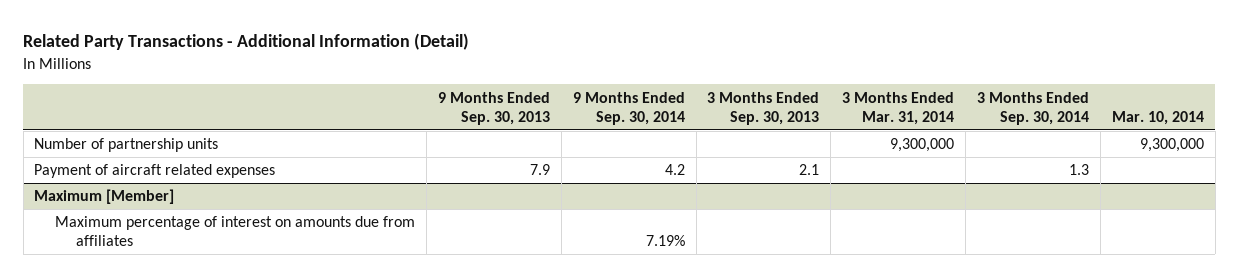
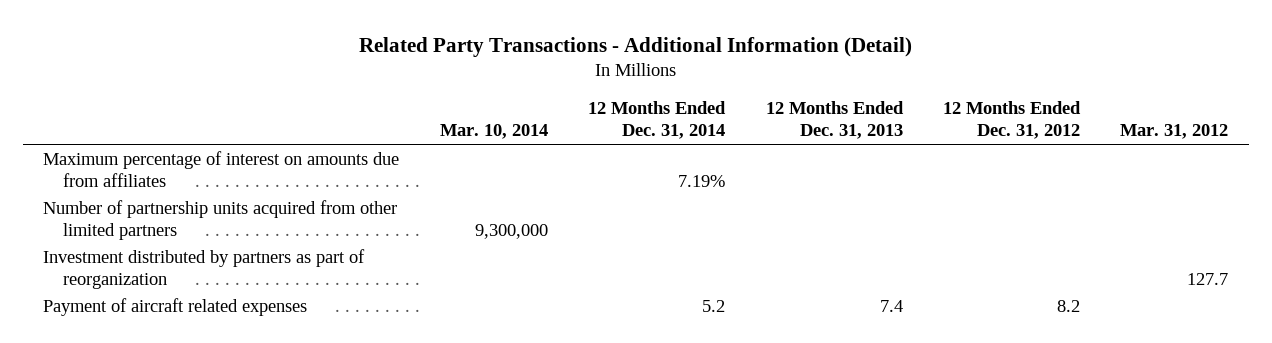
[437,91,550,125] 9 Months Ended Sep. 30, 2013 -> none
[572,91,685,125] 9 Months Ended Sep. 30, 2014 -> none
[707,91,820,125] 3 Months Ended Sep. 30, 2013 -> none
[842,91,955,125] 3 Months Ended Mar. 31, 2014 -> none
[977,91,1090,125] 3 Months Ended Sep. 30, 2014 -> none
none -> [588,101,727,140] 12 Months Ended Dec. 31, 2014
none -> [765,101,904,140] 12 Months Ended Dec. 31, 2013
none -> [943,101,1082,140] 12 Months Ended Dec. 31, 2012
none -> [1120,124,1229,140] Mar. 31, 2012
none -> [43,150,400,187] Maximum percentage of interest on amounts due from affiliates
[34,138,219,153] Number of partnership units -> [43,199,398,240] Number of partnership units acquired from other limited partners
none -> [43,248,366,289] Investment distributed by partners as part of reorganization
[34,189,175,205] Maximum [Member] -> none
[55,216,416,247] Maximum percentage of interest on amounts due from affiliates -> none

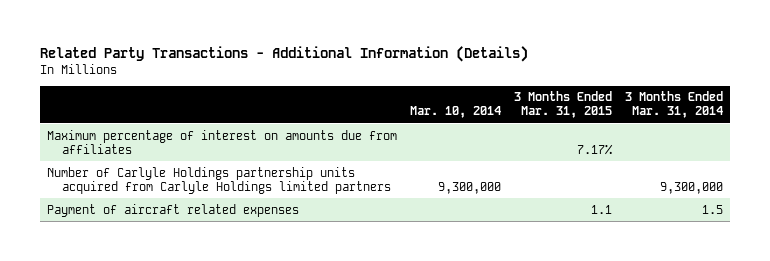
[358,36,912,57] Related Party Transactions - Additional Information (Detail) -> [40,46,529,63] Related Party Transactions - Additional Information (Details)
[588,101,727,140] 12 Months Ended Dec. 31, 2014 -> none
[765,101,904,140] 12 Months Ended Dec. 31, 2013 -> none
[943,101,1082,140] 12 Months Ended Dec. 31, 2012 -> none
[1120,124,1229,140] Mar. 31, 2012 -> none
none -> [514,91,613,119] 3 Months Ended Mar. 31, 2015
none -> [625,91,724,119] 3 Months Ended Mar. 31, 2014
[43,248,366,289] Investment distributed by partners as part of reorganization -> none
[43,199,398,240] Number of partnership units acquired from other limited partners -> [46,166,392,194] Number of Carlyle Holdings partnership units acquired from Carlyle Holdings limited partners

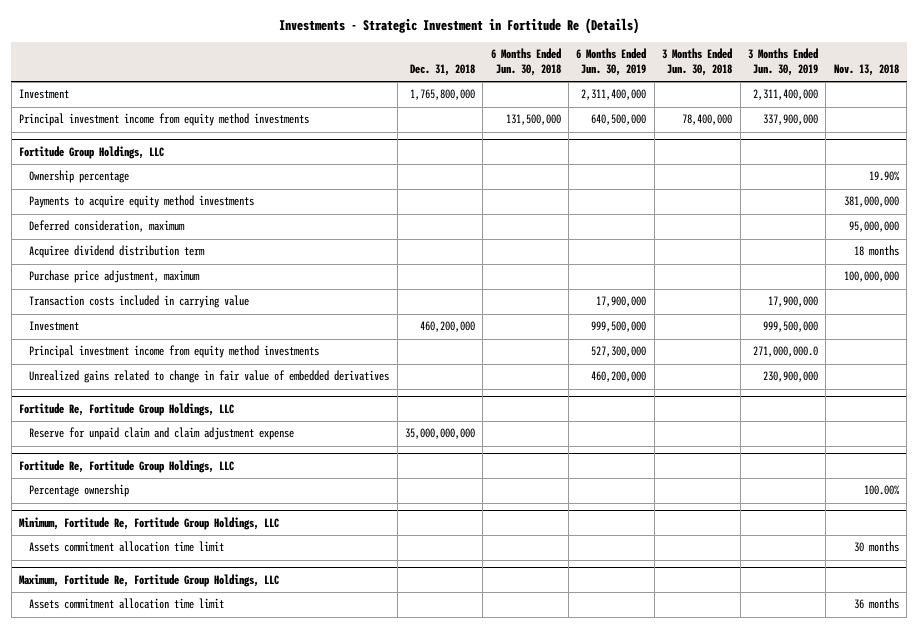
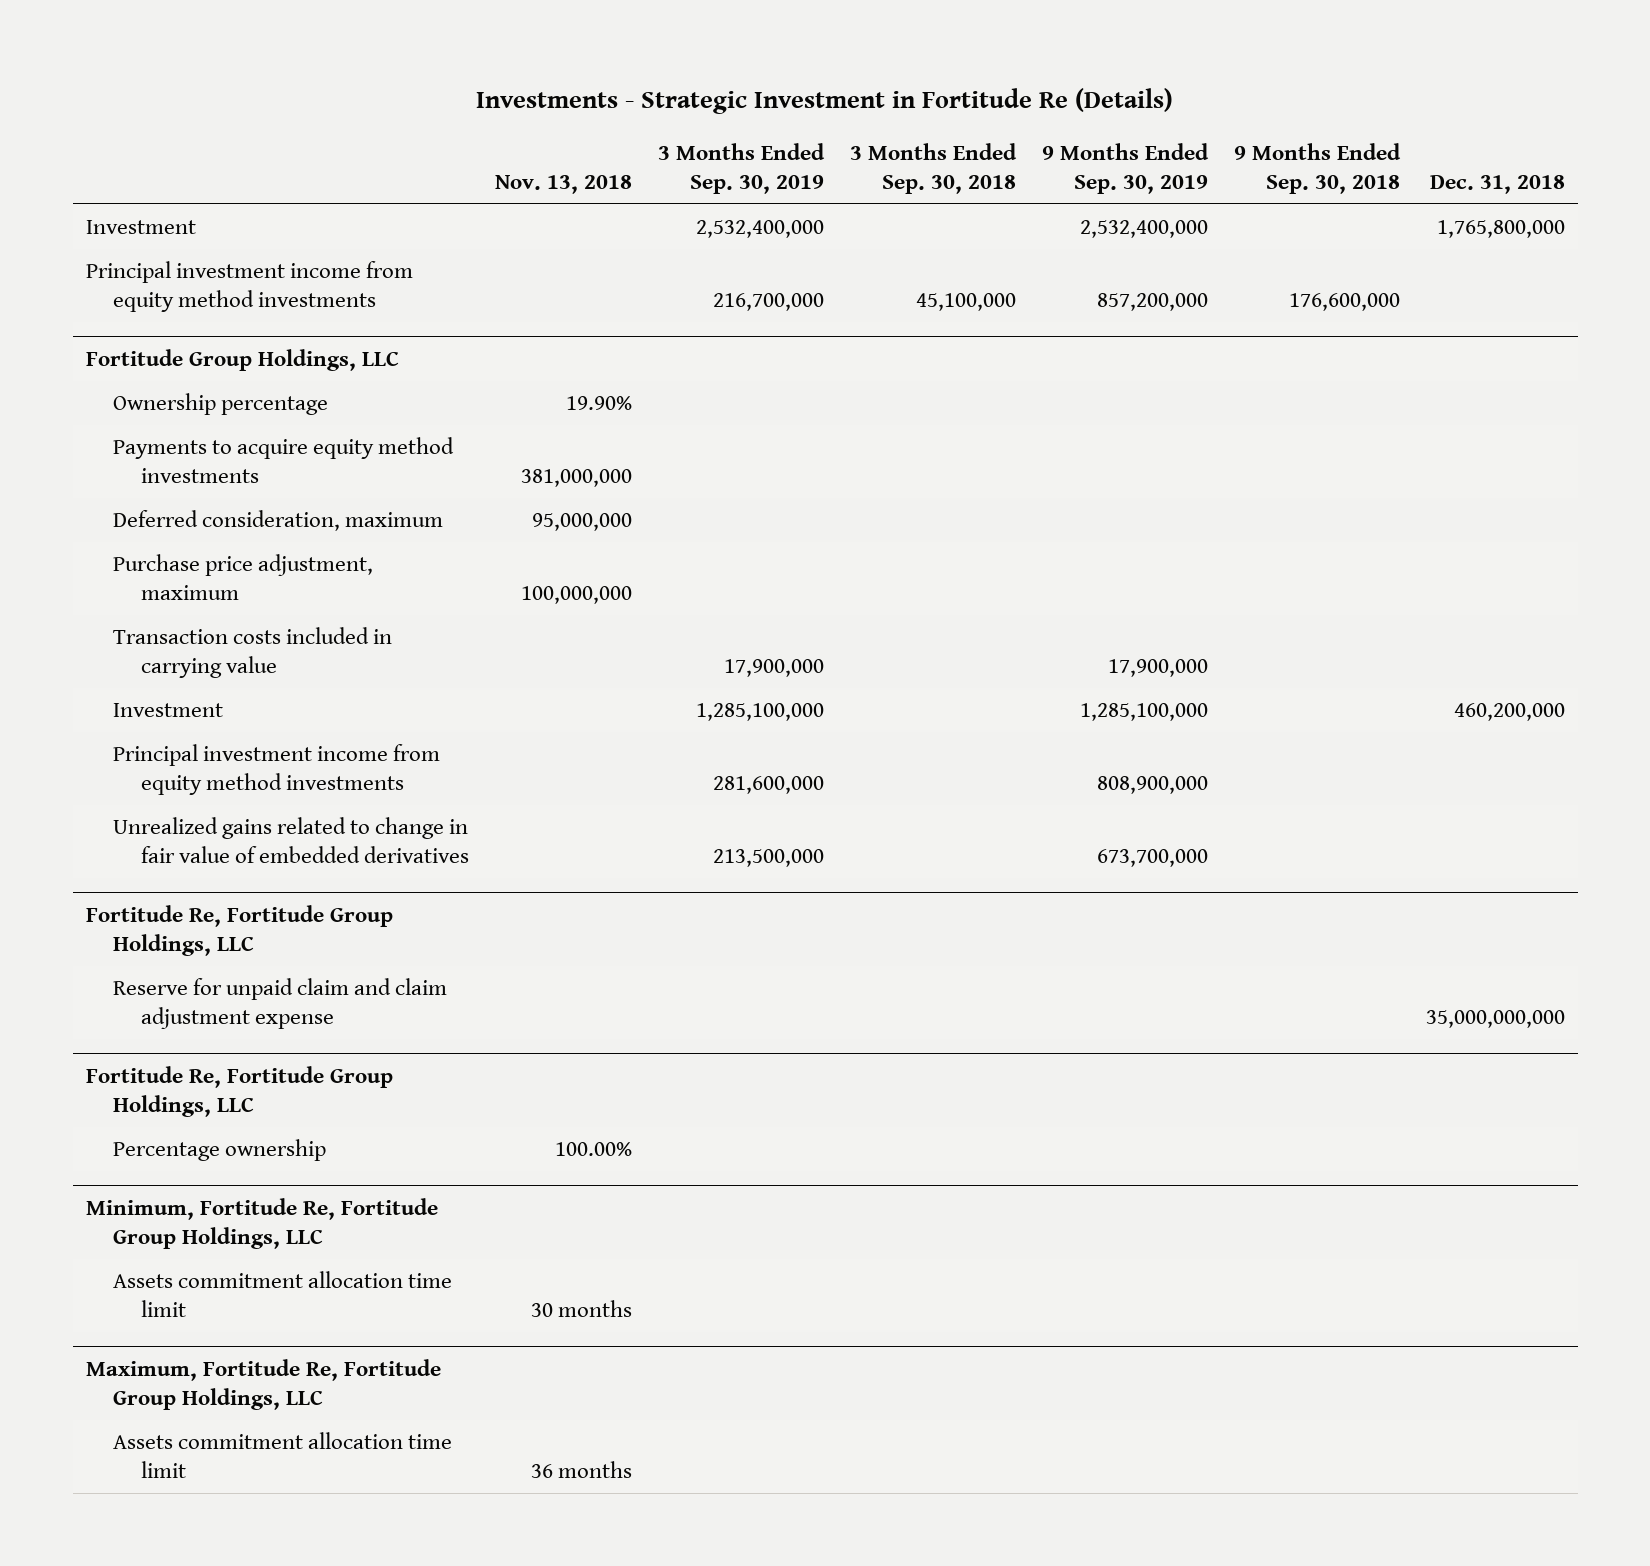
[490,48,561,77] 6 Months Ended Jun. 30, 2018 -> none
[576,48,647,77] 6 Months Ended Jun. 30, 2019 -> none
[662,48,733,77] 3 Months Ended Jun. 30, 2018 -> none
[747,48,818,77] 3 Months Ended Jun. 30, 2019 -> none
none -> [657,142,825,194] 3 Months Ended Sep. 30, 2019
none -> [849,142,1017,194] 3 Months Ended Sep. 30, 2018
none -> [1041,142,1209,194] 9 Months Ended Sep. 30, 2019
none -> [1233,142,1401,194] 9 Months Ended Sep. 30, 2018
[29,245,206,259] Acquiree dividend distribution term -> none

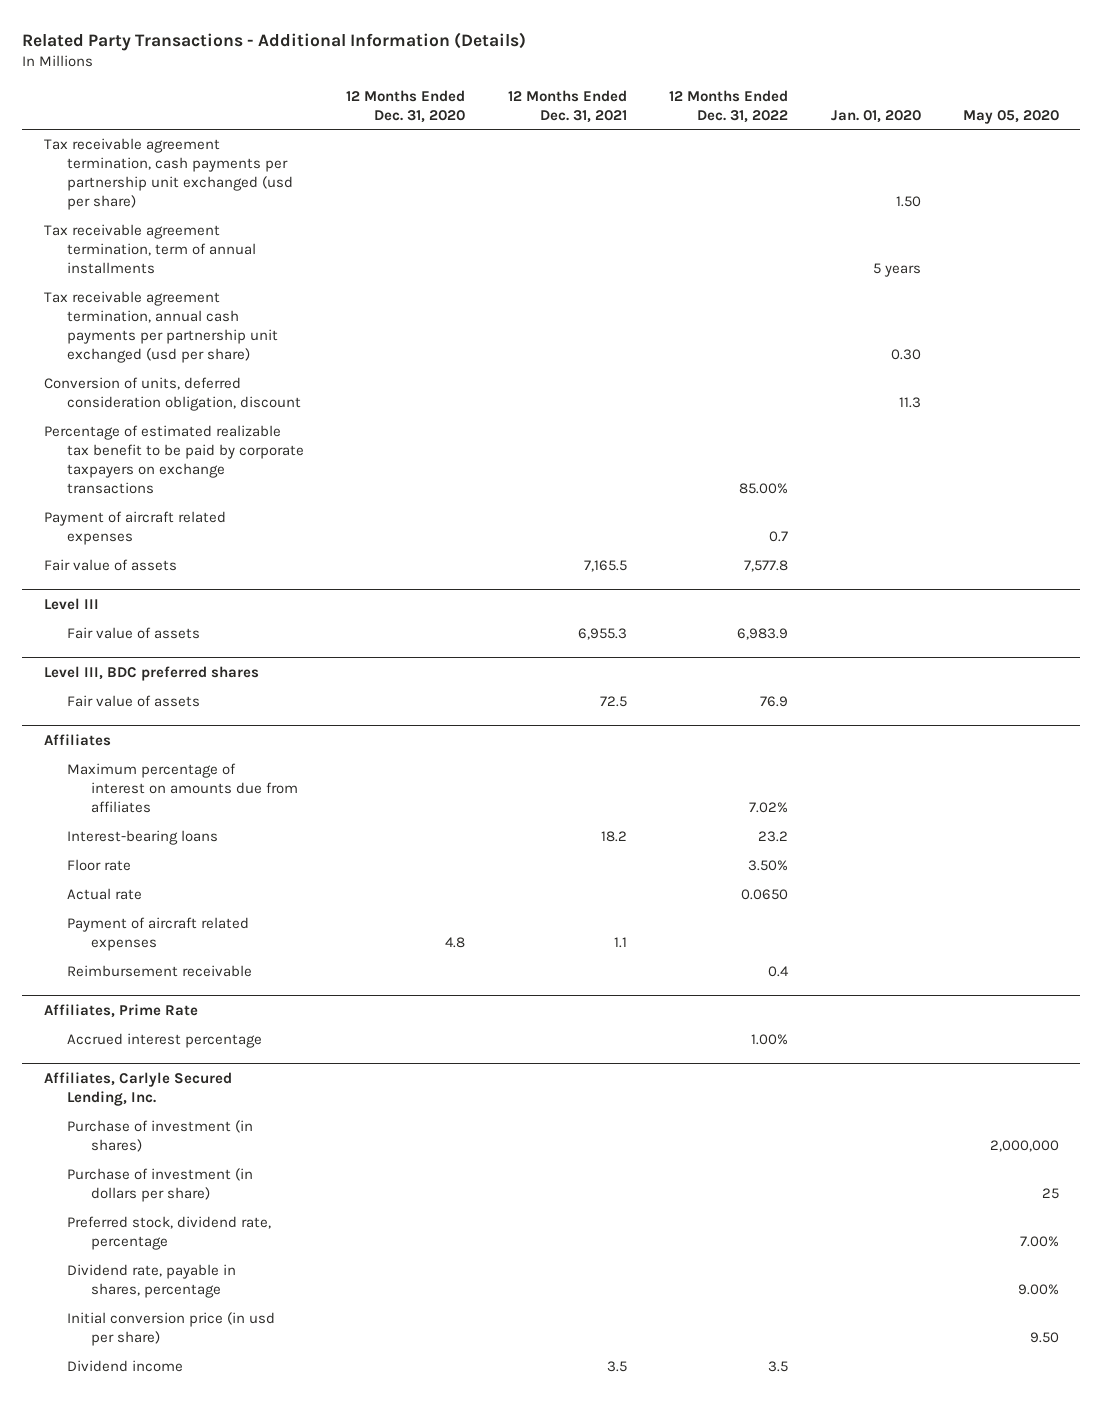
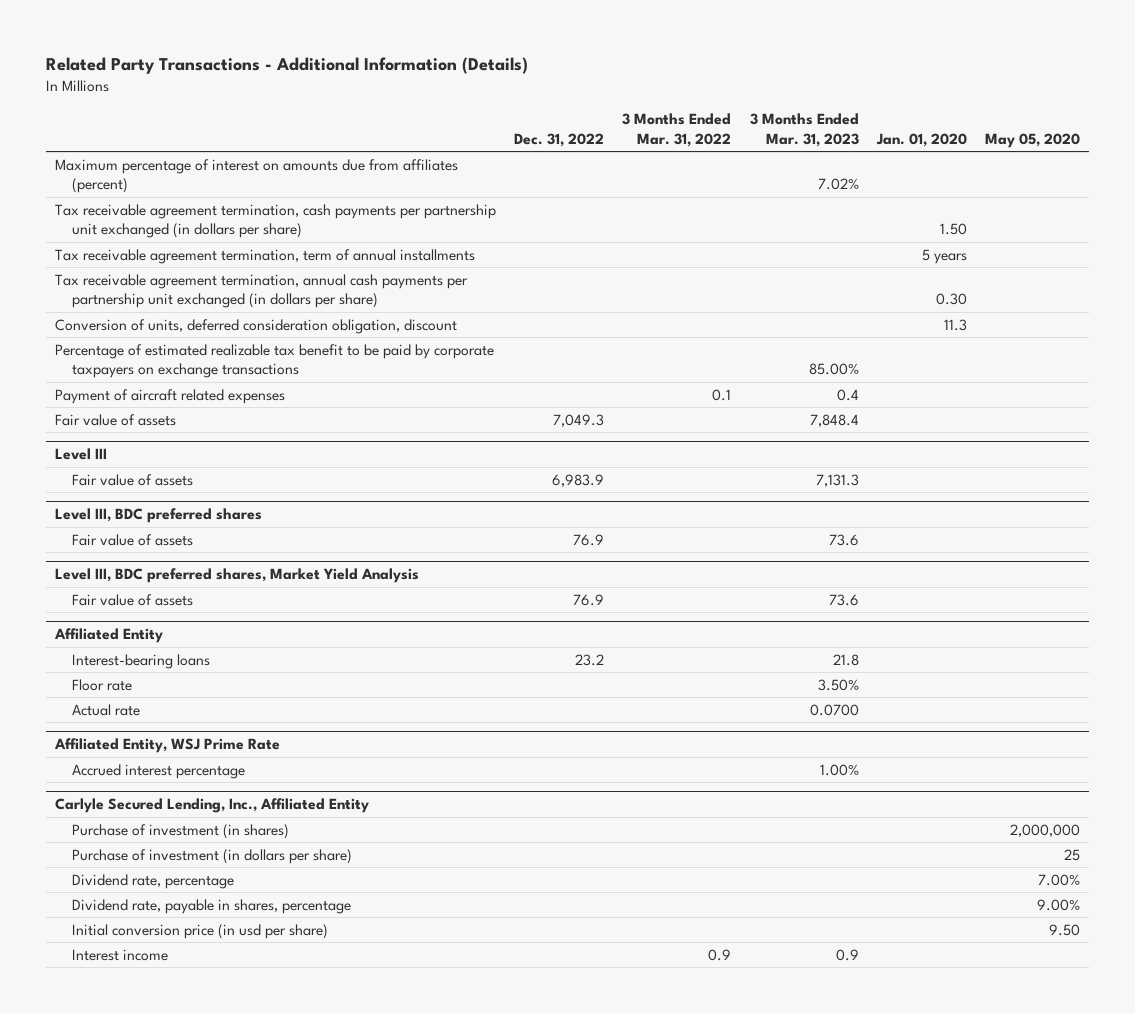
[346,89,466,123] 12 Months Ended Dec. 31, 2020 -> none
[507,89,627,123] 12 Months Ended Dec. 31, 2021 -> none
[669,89,789,123] 12 Months Ended Dec. 31, 2022 -> none
none -> [514,133,605,148] Dec. 31, 2022
none -> [622,113,732,148] 3 Months Ended Mar. 31, 2022
none -> [749,113,859,148] 3 Months Ended Mar. 31, 2023
none -> [54,158,458,194] Maximum percentage of interest on amounts due from affiliates (percent)
[43,138,294,211] Tax receivable agreement termination, cash payments per partnership unit exchanged (usd per share) -> [54,203,496,239] Tax receivable agreement termination, cash payments per partnership unit exchanged (in dollars per share)
[43,291,279,364] Tax receivable agreement termination, annual cash payments per partnership unit exchanged (usd per share) -> [54,273,468,309] Tax receivable agreement termination, annual cash payments per partnership unit exchanged (in dollars per share)
[67,763,298,814] Maximum percentage of interest on amounts due from affiliates -> none
none -> [54,568,419,584] Level III, BDC preferred shares, Market Yield Analysis
none -> [71,593,193,606] Fair value of assets
[43,733,111,746] Affiliates -> [53,628,163,644] Affiliated Entity
[67,917,250,952] Payment of aircraft related expenses -> none
[67,965,253,978] Reimbursement receivable -> none
[43,1003,198,1018] Affiliates, Prime Rate -> none
[67,1033,263,1049] Accrued interest percentage -> none
none -> [53,738,280,754] Affiliated Entity, WSJ Prime Rate
none -> [71,763,245,779] Accrued interest percentage
[43,1071,232,1106] Affiliates, Carlyle Secured Lending, Inc. -> [54,798,369,814] Carlyle Secured Lending, Inc., Affiliated Entity
[67,1216,272,1251] Preferred stock, dividend rate, percentage -> [71,873,234,889] Dividend rate, percentage
[67,1360,184,1373] Dividend income -> [71,948,168,961] Interest income

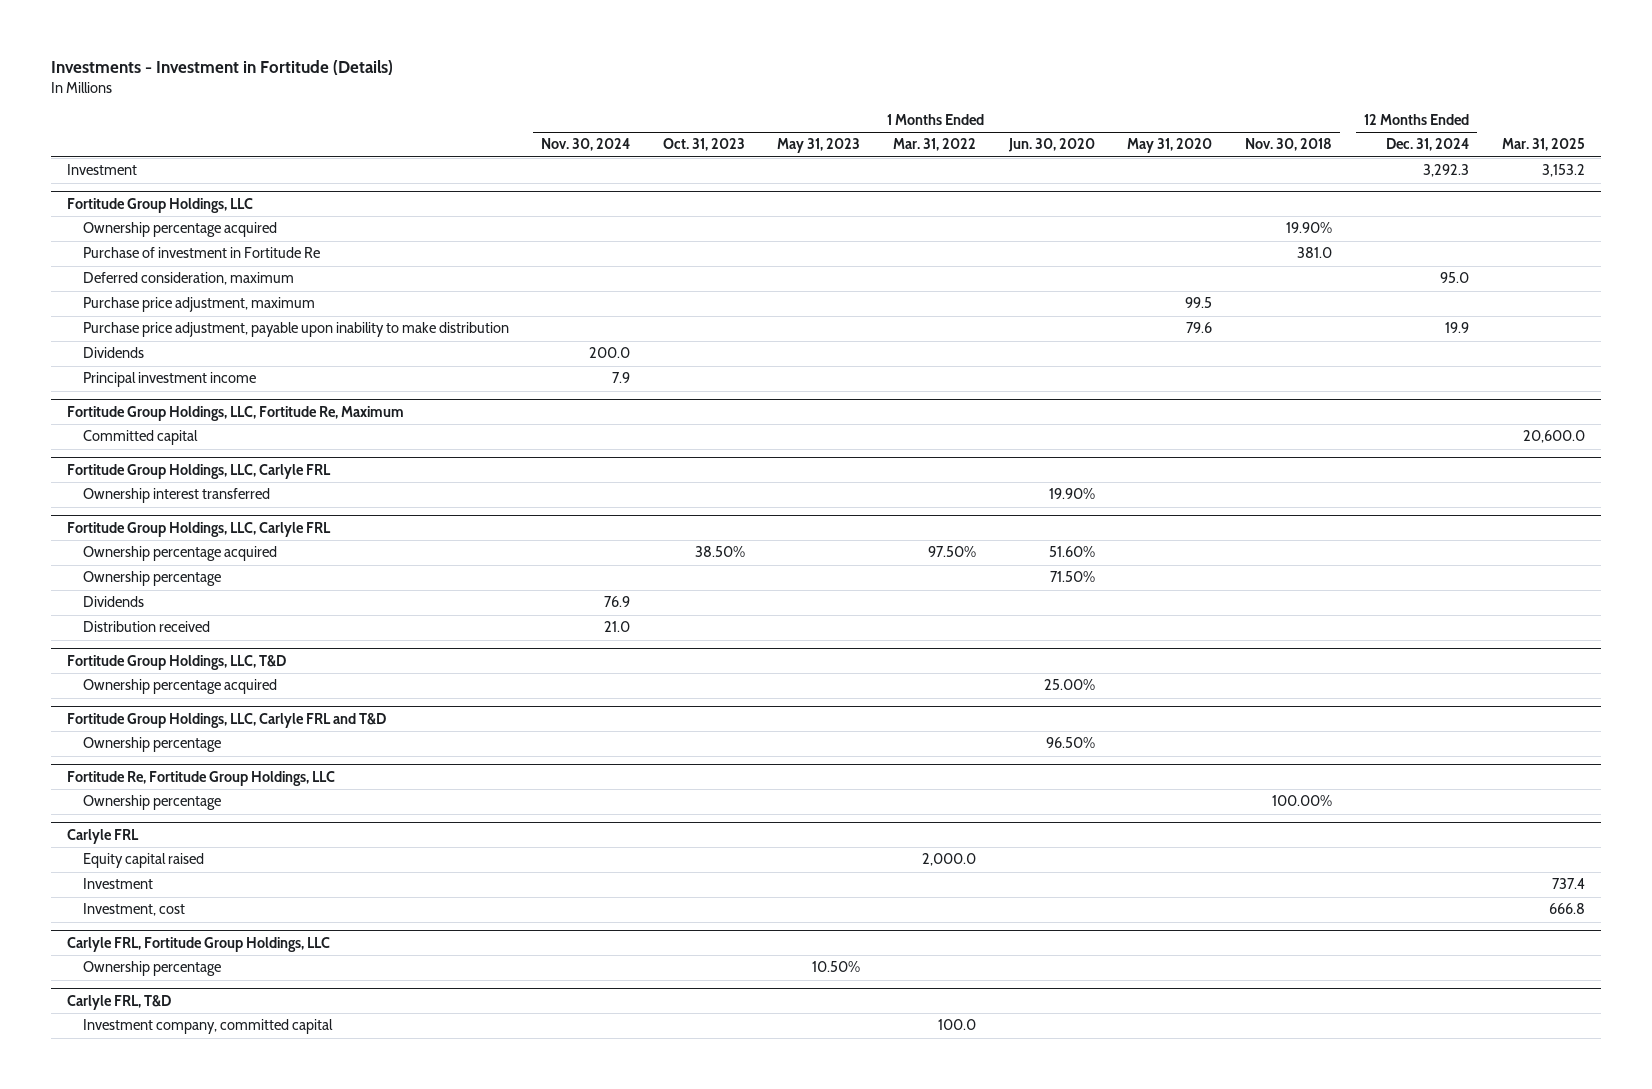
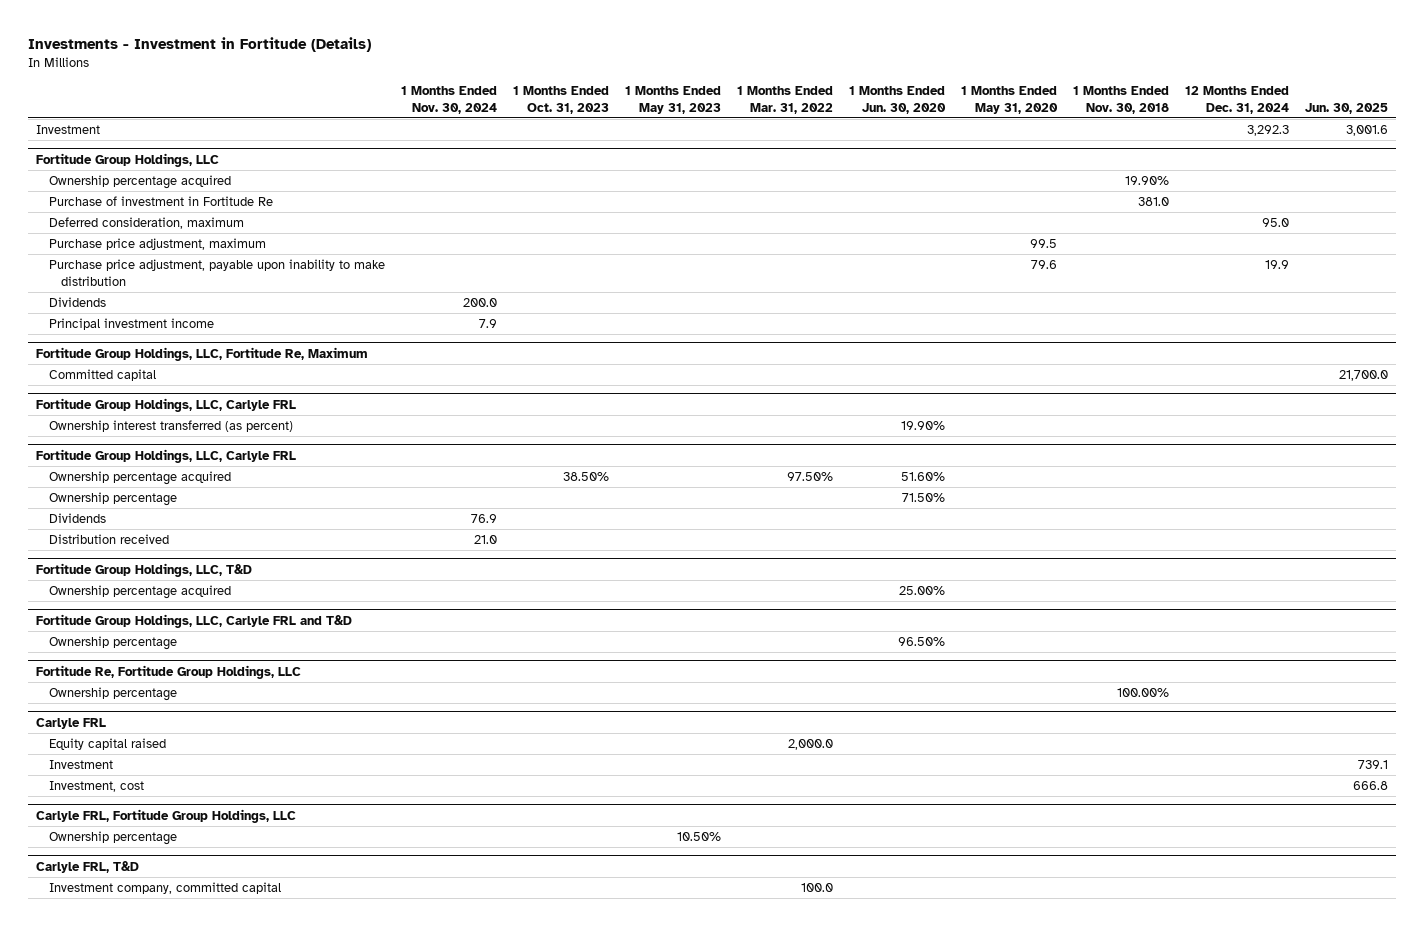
[1501,138,1585,152] Mar. 31, 2025 -> none
none -> [1304,102,1388,114] Jun. 30, 2025
[82,488,270,504] Ownership interest transferred -> [48,420,293,433] Ownership interest transferred (as percent)

